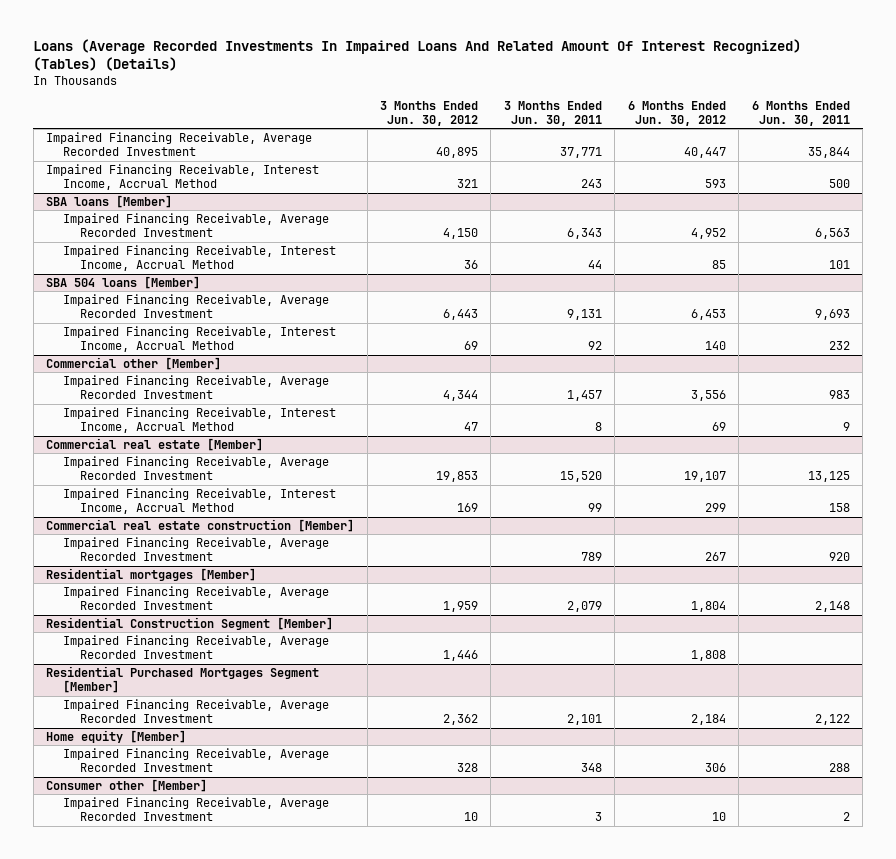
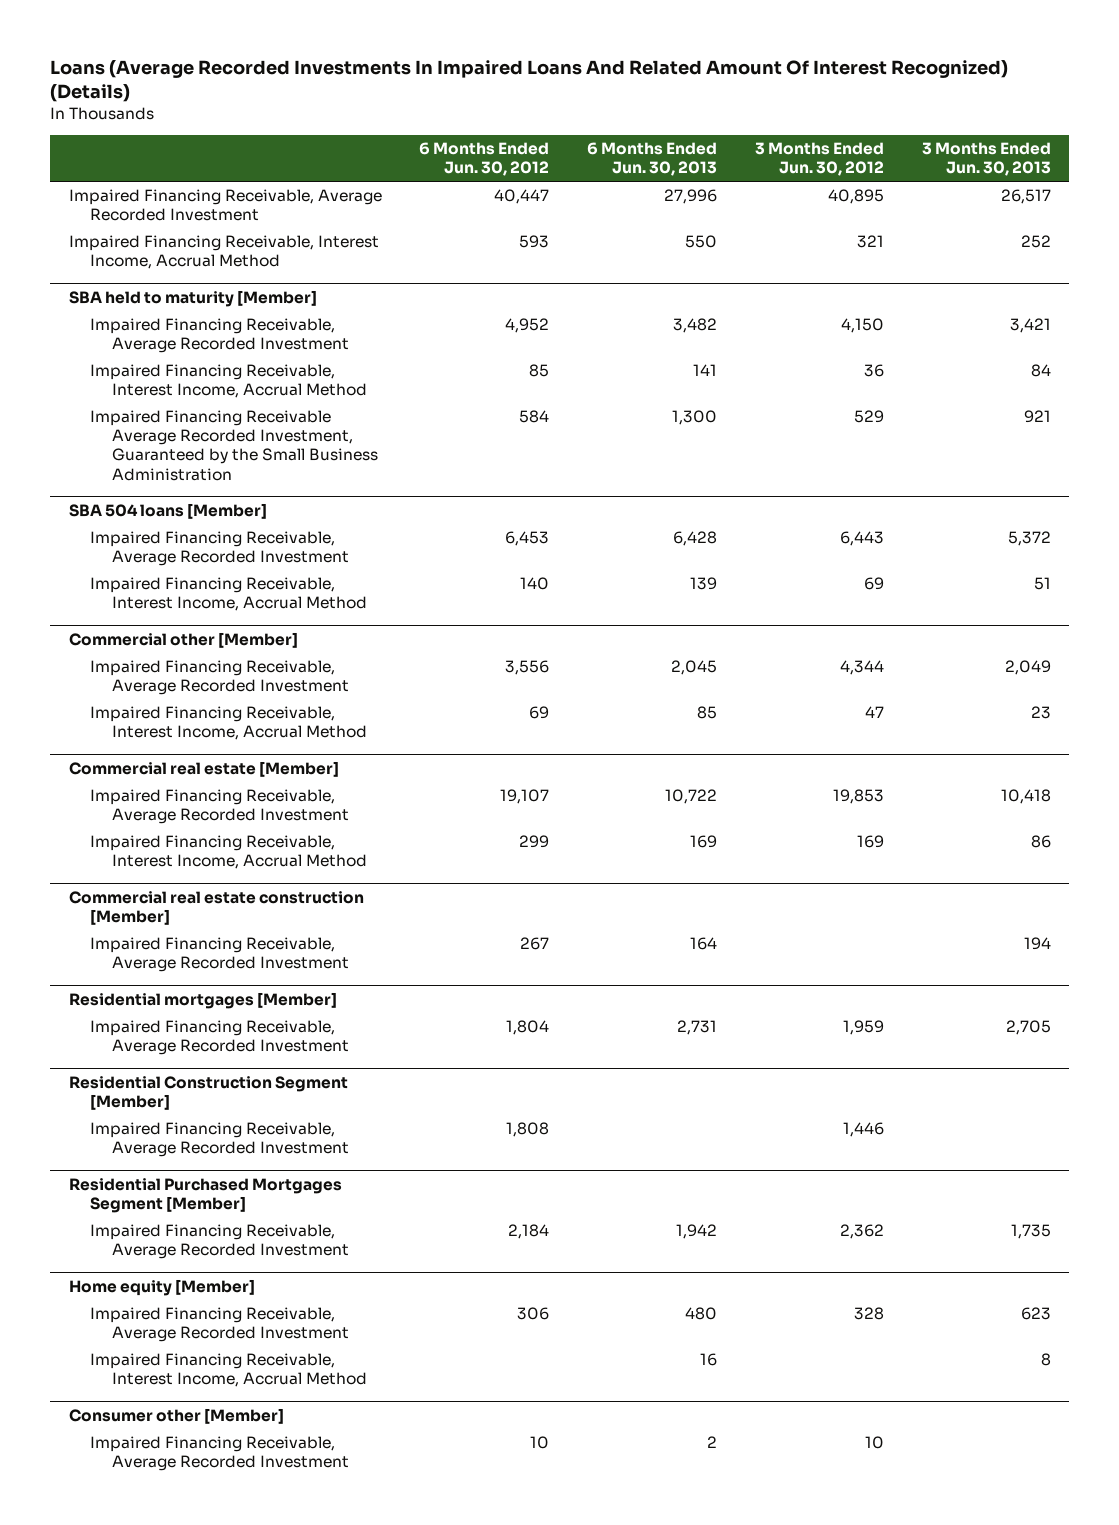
[33,39,802,72] Loans (Average Recorded Investments In Impaired Loans And Related Amount Of Interest Recognized) (Tables) (Details) -> [49,60,1008,103] Loans (Average Recorded Investments In Impaired Loans And Related Amount Of Interest Recognized) (Details)
[503,100,602,126] 3 Months Ended Jun. 30, 2011 -> none
[751,100,850,126] 6 Months Ended Jun. 30, 2011 -> none
none -> [587,142,718,177] 6 Months Ended Jun. 30, 2013
none -> [921,142,1051,177] 3 Months Ended Jun. 30, 2013
[46,194,173,208] SBA loans [Member] -> none
none -> [68,289,317,307] SBA held to maturity [Member]
none -> [90,410,378,481] Impaired Financing Receivable Average Recorded Investment, Guaranteed by the Small Business Administration
none -> [90,1353,367,1388] Impaired Financing Receivable, Interest Income, Accrual Method

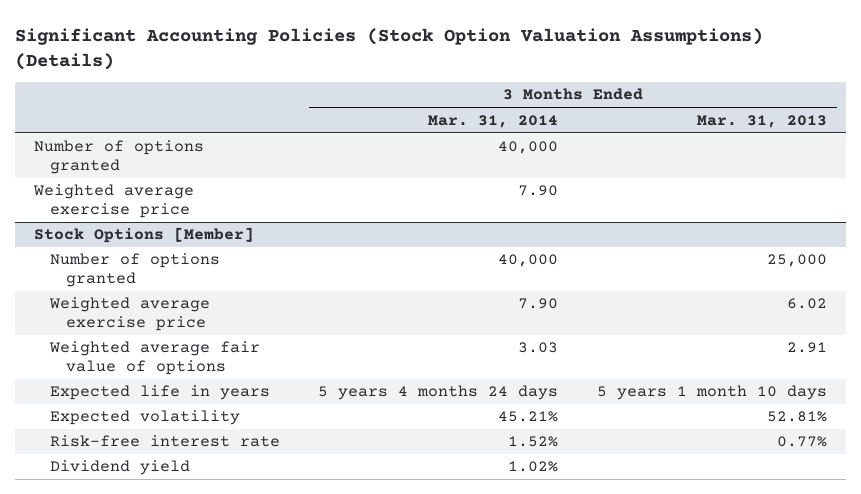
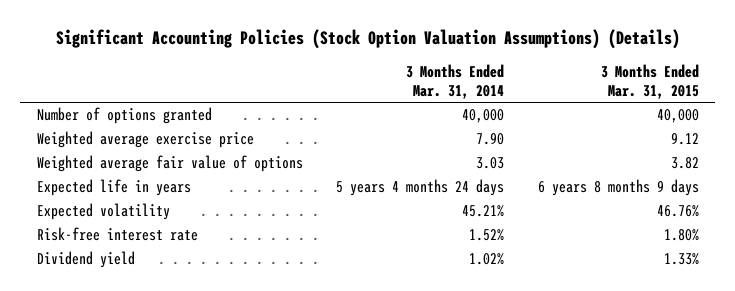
[696,114,827,128] Mar. 31, 2013 -> none
none -> [600,63,699,100] 3 Months Ended Mar. 31, 2015
[34,227,255,244] Stock Options [Member] -> none
[49,253,220,288] Number of options granted -> none
[48,297,210,332] Weighted average exercise price -> none

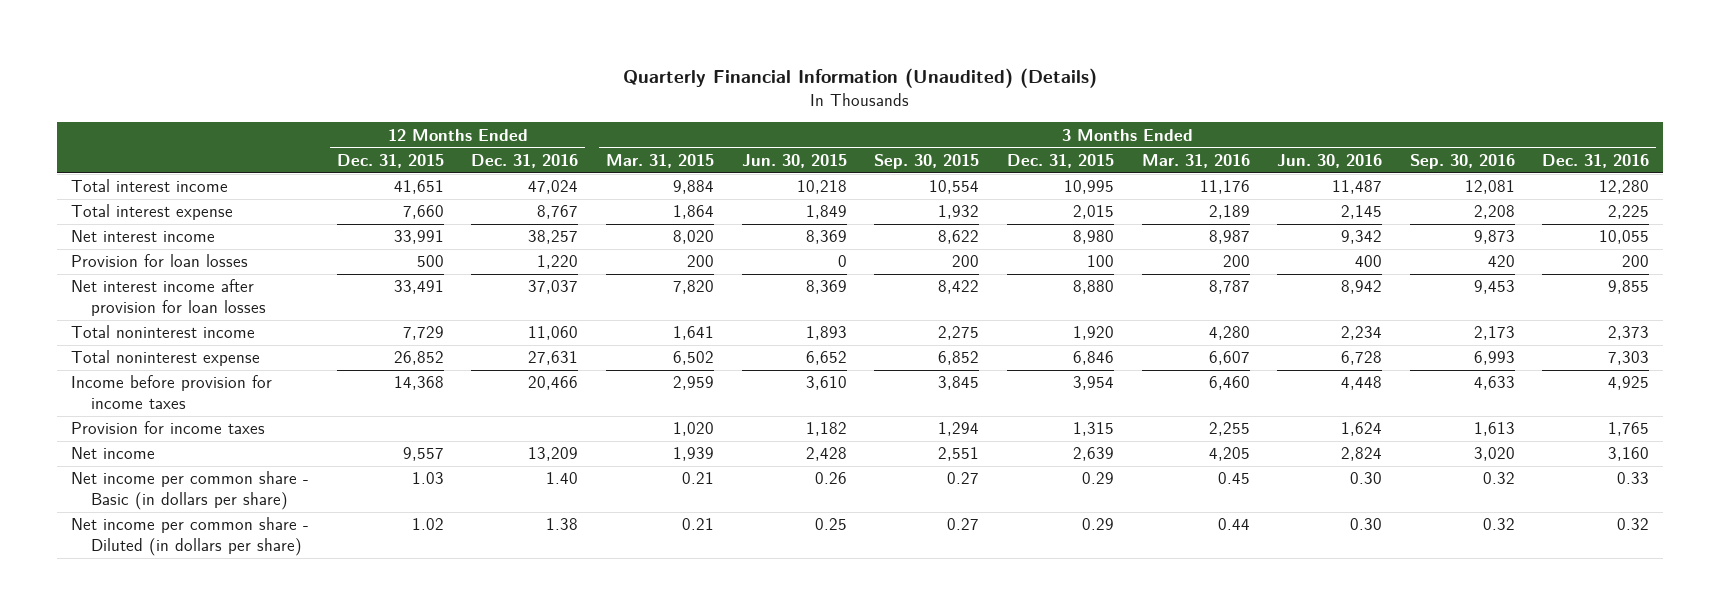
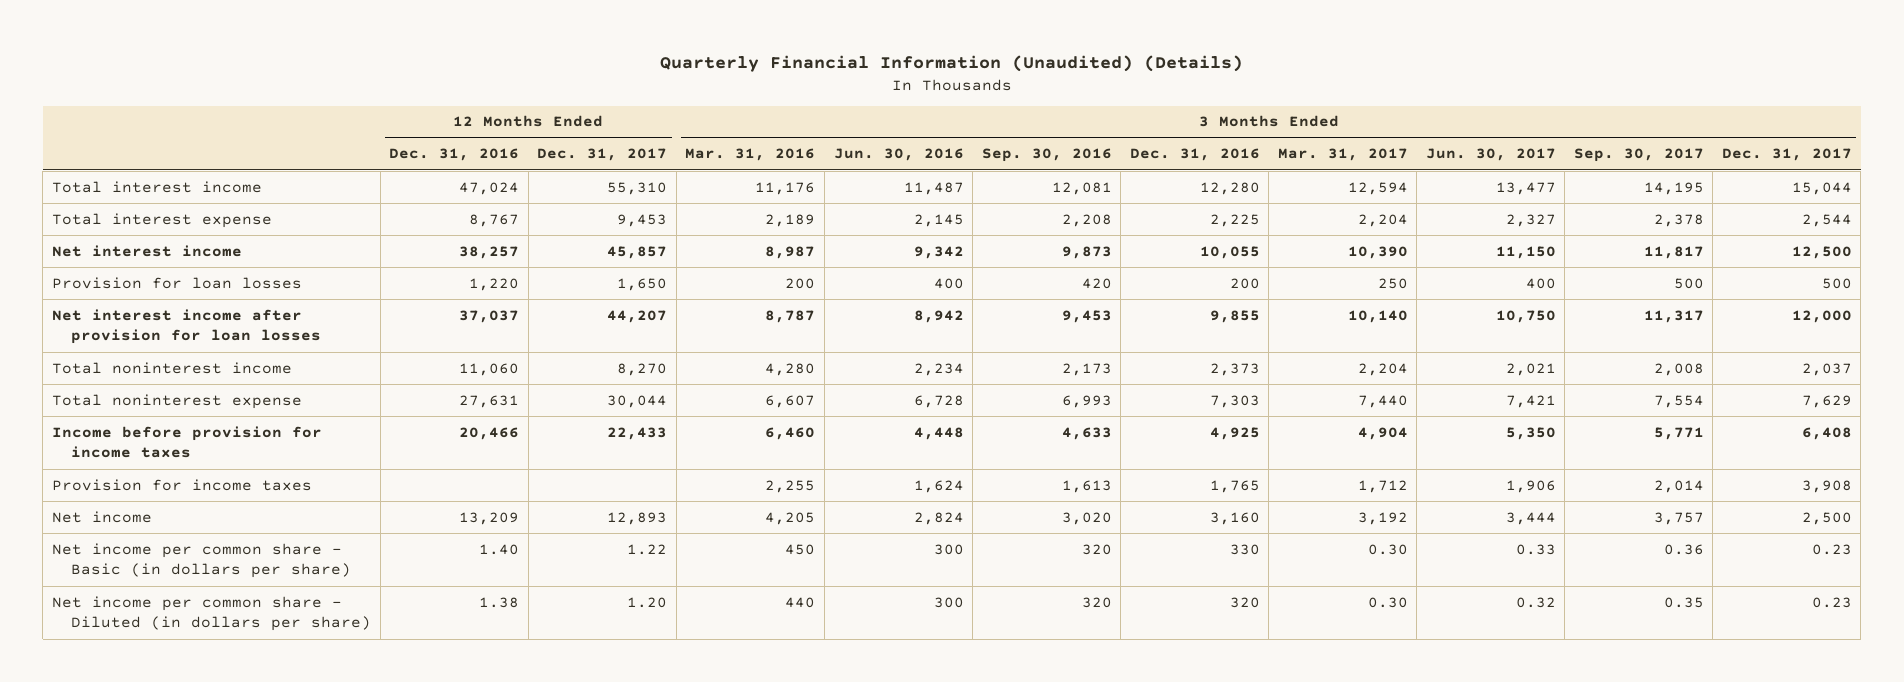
[336,153,444,168] Dec. 31, 2015 -> none
[605,153,714,168] Mar. 31, 2015 -> none
[741,153,847,168] Jun. 30, 2015 -> none
[874,153,980,169] Sep. 30, 2015 -> none
[1006,153,1114,168] Dec. 31, 2015 -> none
none -> [537,148,668,162] Dec. 31, 2017
none -> [1277,148,1408,162] Mar. 31, 2017
none -> [1425,148,1556,162] Jun. 30, 2017
none -> [1573,148,1704,163] Sep. 30, 2017
none -> [1721,148,1852,162] Dec. 31, 2017
[1217,472,1250,485] 0.45 -> [785,543,816,555] 450
[1350,472,1383,485] 0.30 -> [933,543,964,555] 300
[1482,472,1515,485] 0.32 -> [1081,543,1112,555] 320
[1617,472,1650,485] 0.33 -> [1229,543,1260,555] 330
[1217,518,1250,531] 0.44 -> [785,596,816,608] 440
[1350,518,1383,531] 0.30 -> [933,596,964,608] 300
[1482,518,1515,531] 0.32 -> [1081,596,1112,608] 320
[1617,518,1650,531] 0.32 -> [1229,596,1260,608] 320

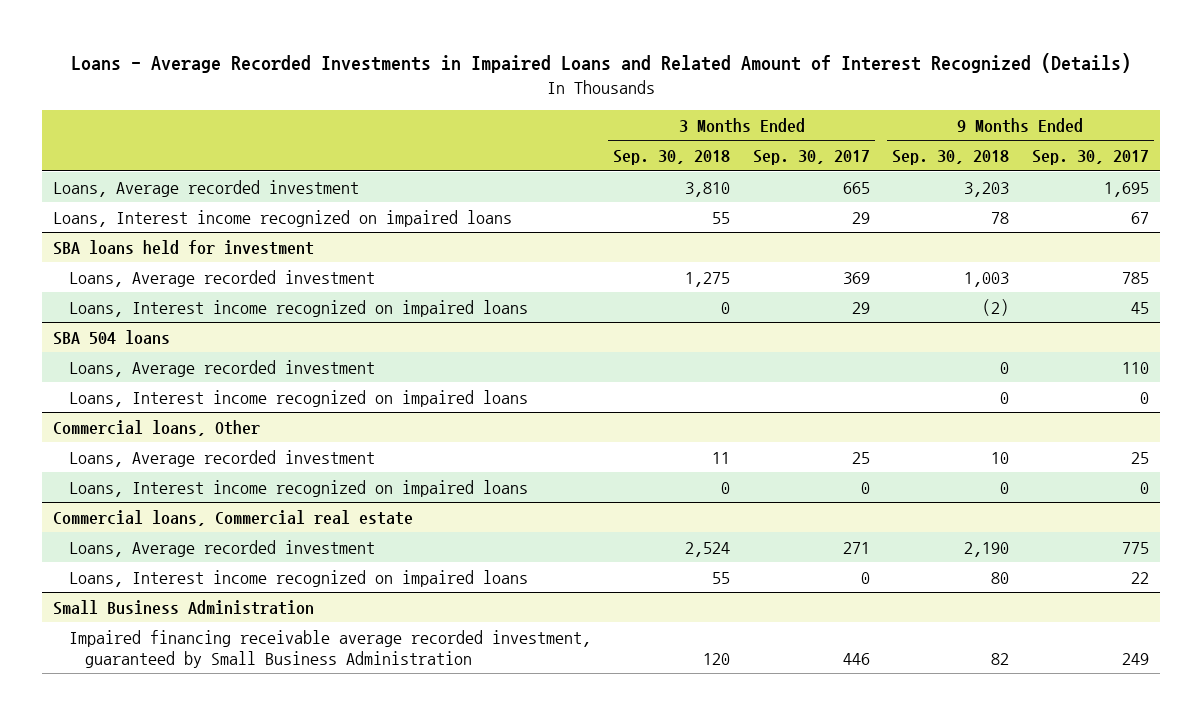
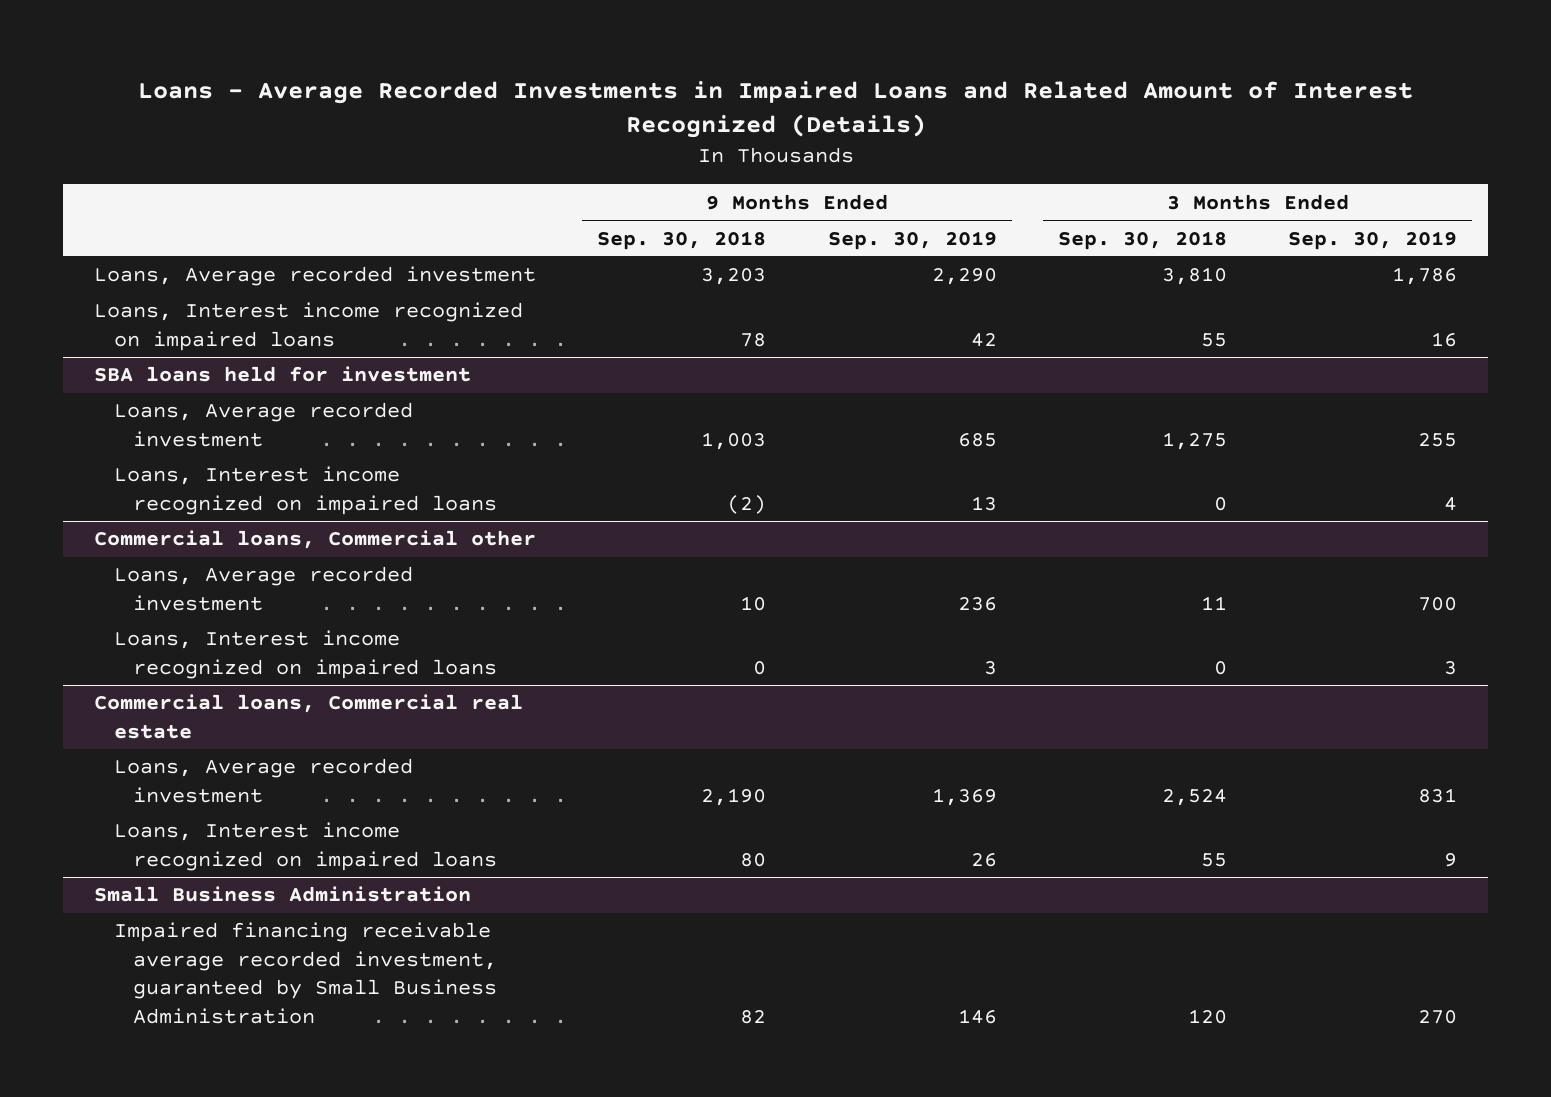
[752,150,870,166] Sep. 30, 2017 -> none
[1031,150,1149,166] Sep. 30, 2017 -> none
none -> [827,230,997,250] Sep. 30, 2019
none -> [1288,230,1458,250] Sep. 30, 2019
[53,329,171,345] SBA 504 loans -> none
[68,359,375,377] Loans, Average recorded investment -> none
[68,389,528,407] Loans, Interest income recognized on impaired loans -> none
[53,419,261,436] Commercial loans, Other -> [94,530,537,550] Commercial loans, Commercial other

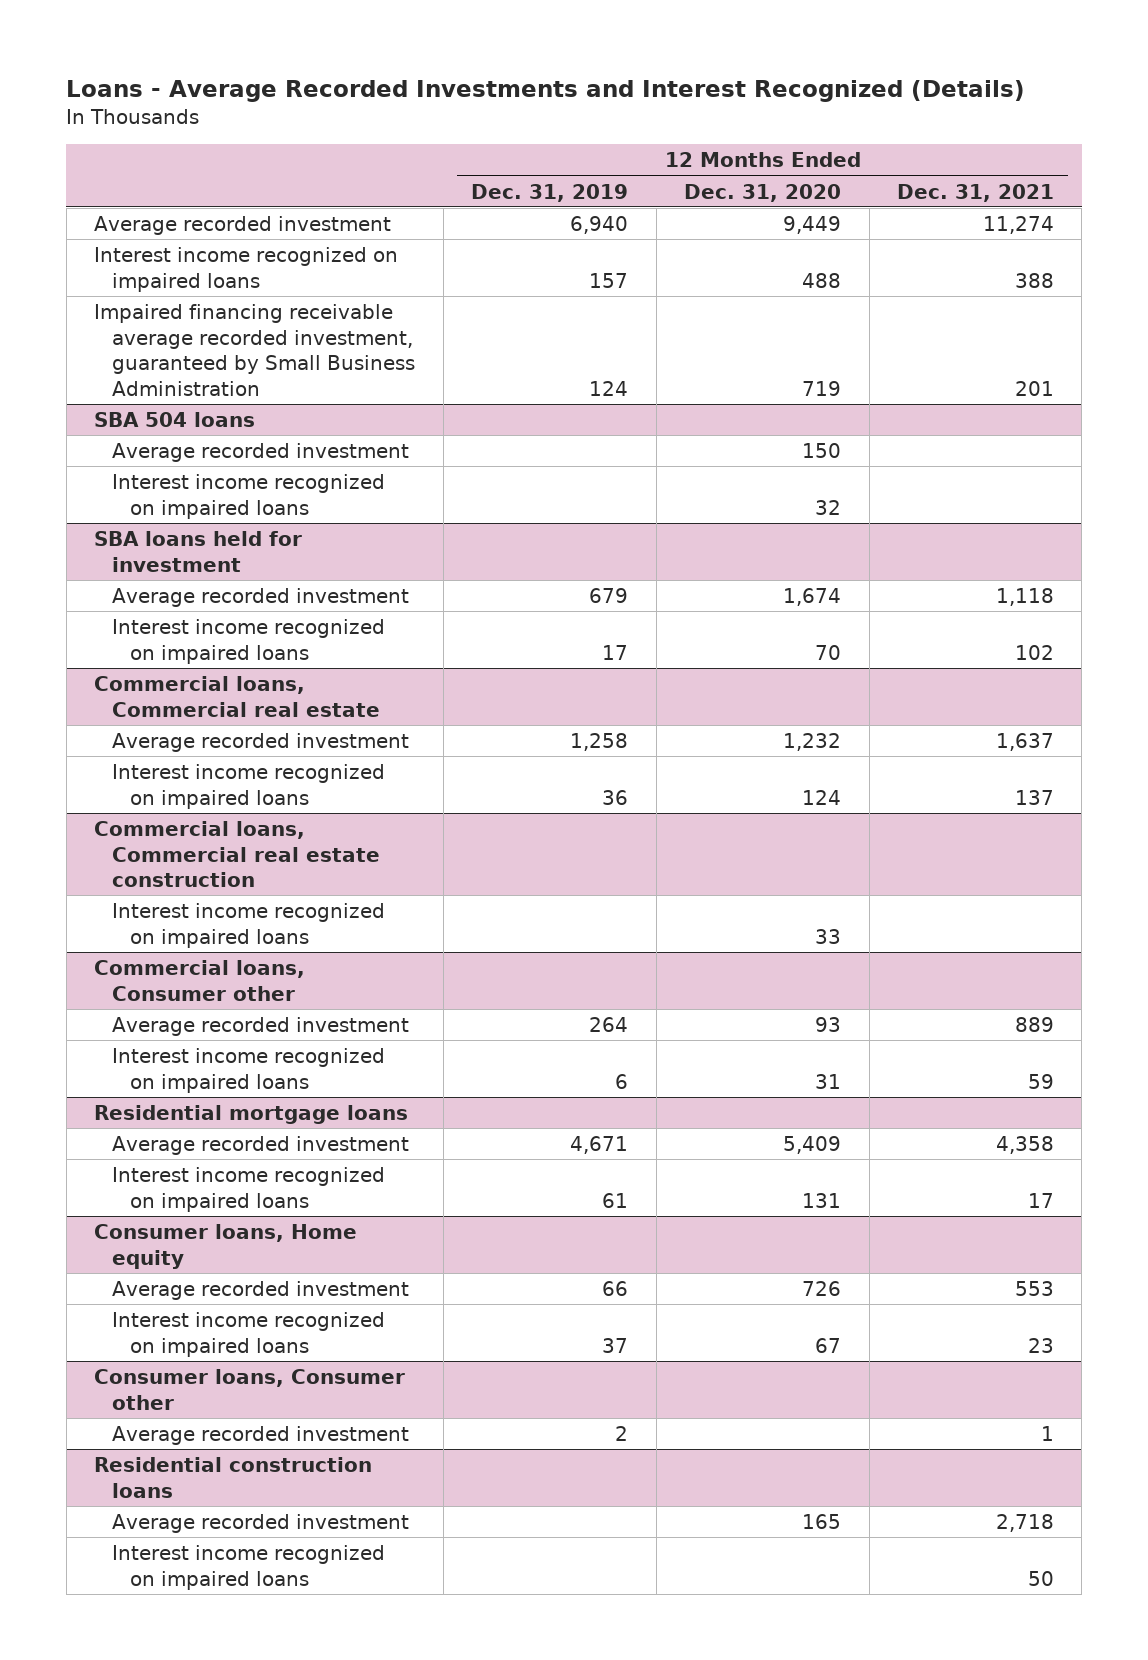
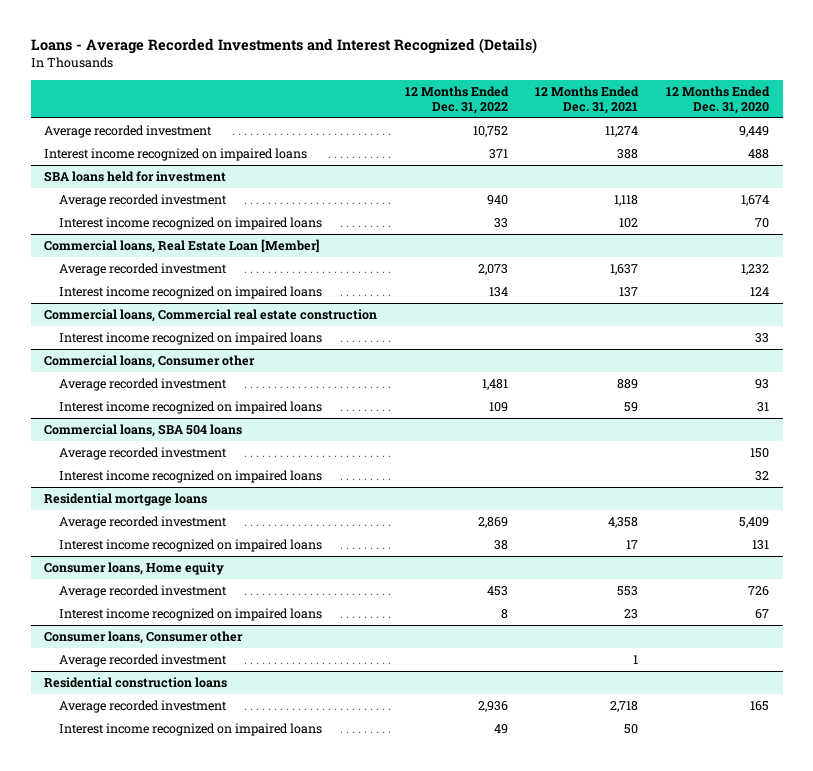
[471,183,629,202] Dec. 31, 2019 -> none
none -> [404,85,509,114] 12 Months Ended Dec. 31, 2022
[94,303,416,396] Impaired financing receivable average recorded investment, guaranteed by Small Business Administration -> none
[94,411,256,427] SBA 504 loans -> none
[112,442,410,462] Average recorded investment -> none
[112,473,386,519] Interest income recognized on impaired loans -> none
[94,675,381,717] Commercial loans, Commercial real estate -> [44,239,320,254] Commercial loans, Real Estate Loan [Member]
none -> [44,424,243,438] Commercial loans, SBA 504 loans
none -> [59,447,228,461] Average recorded investment
none -> [59,470,323,484] Interest income recognized on impaired loans

